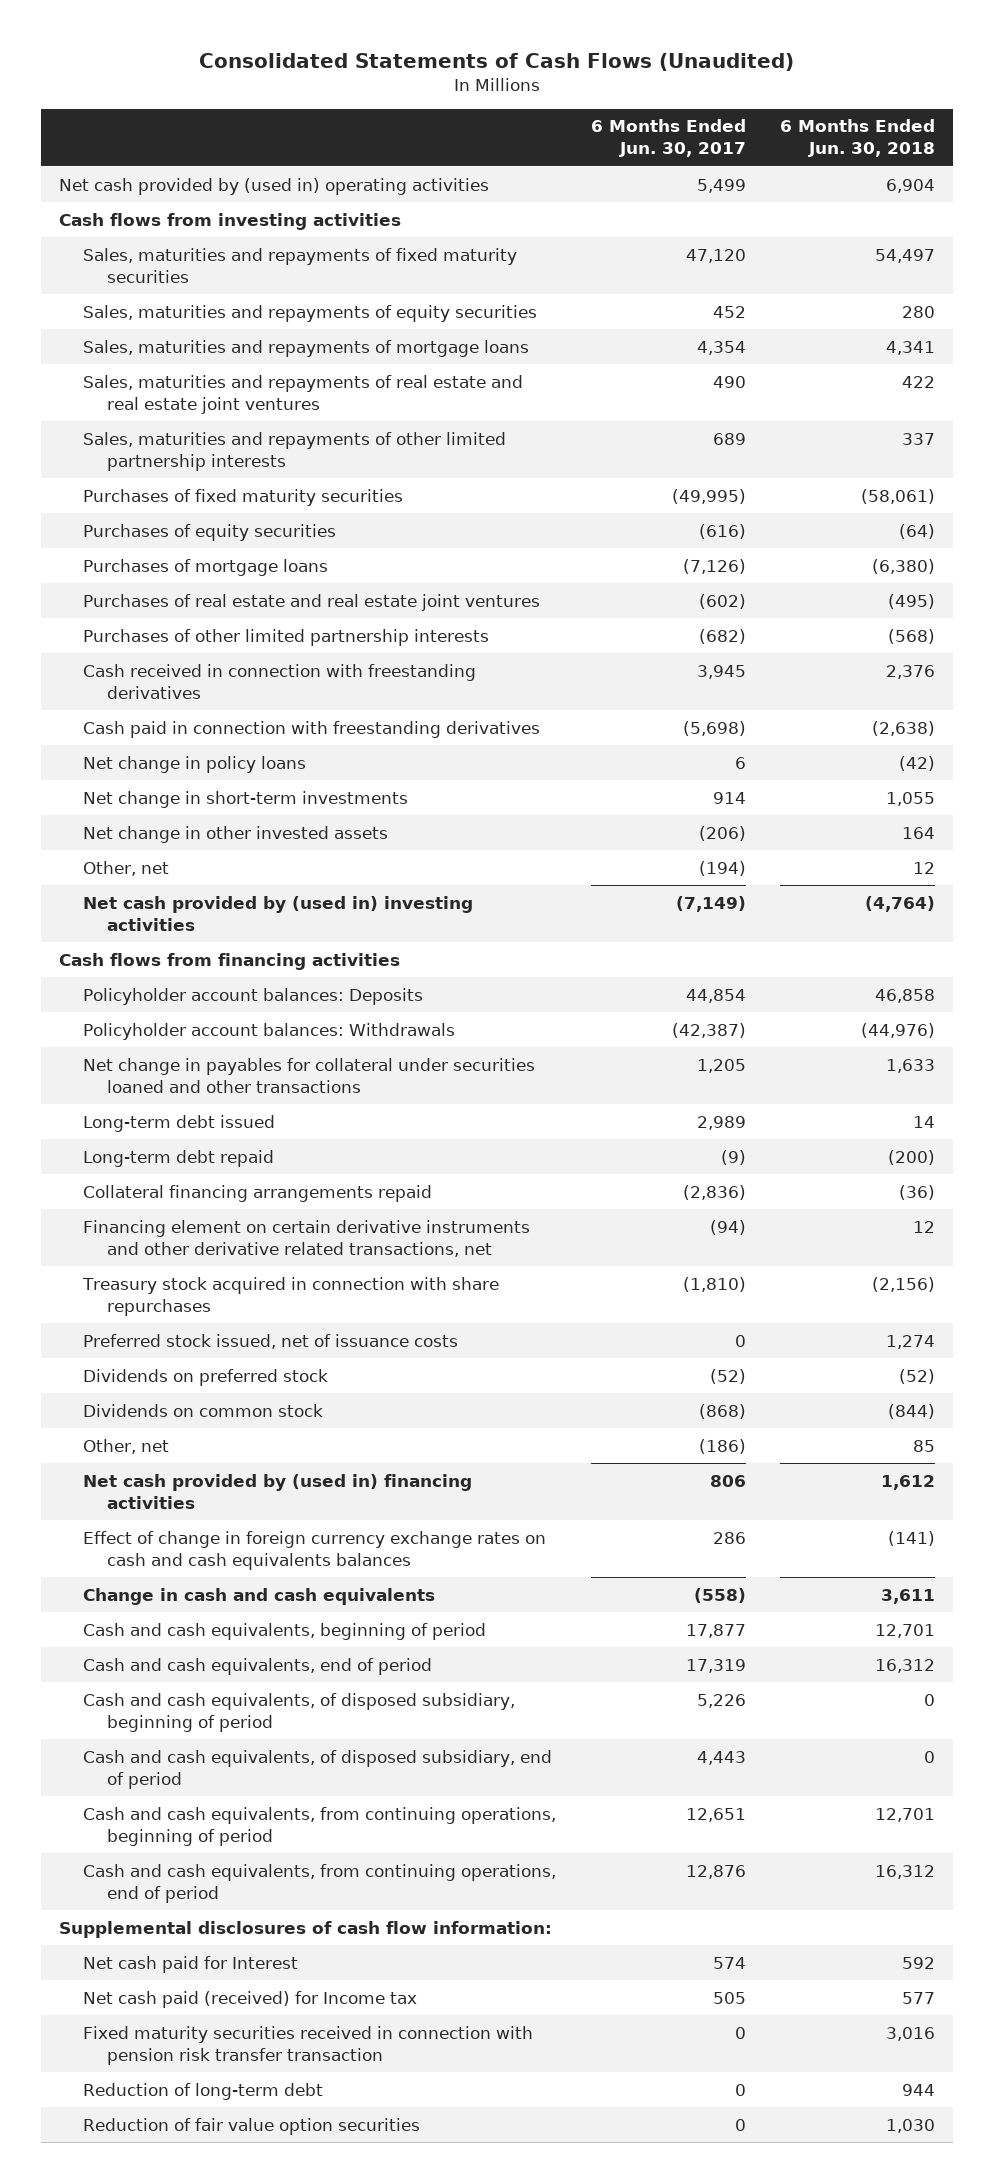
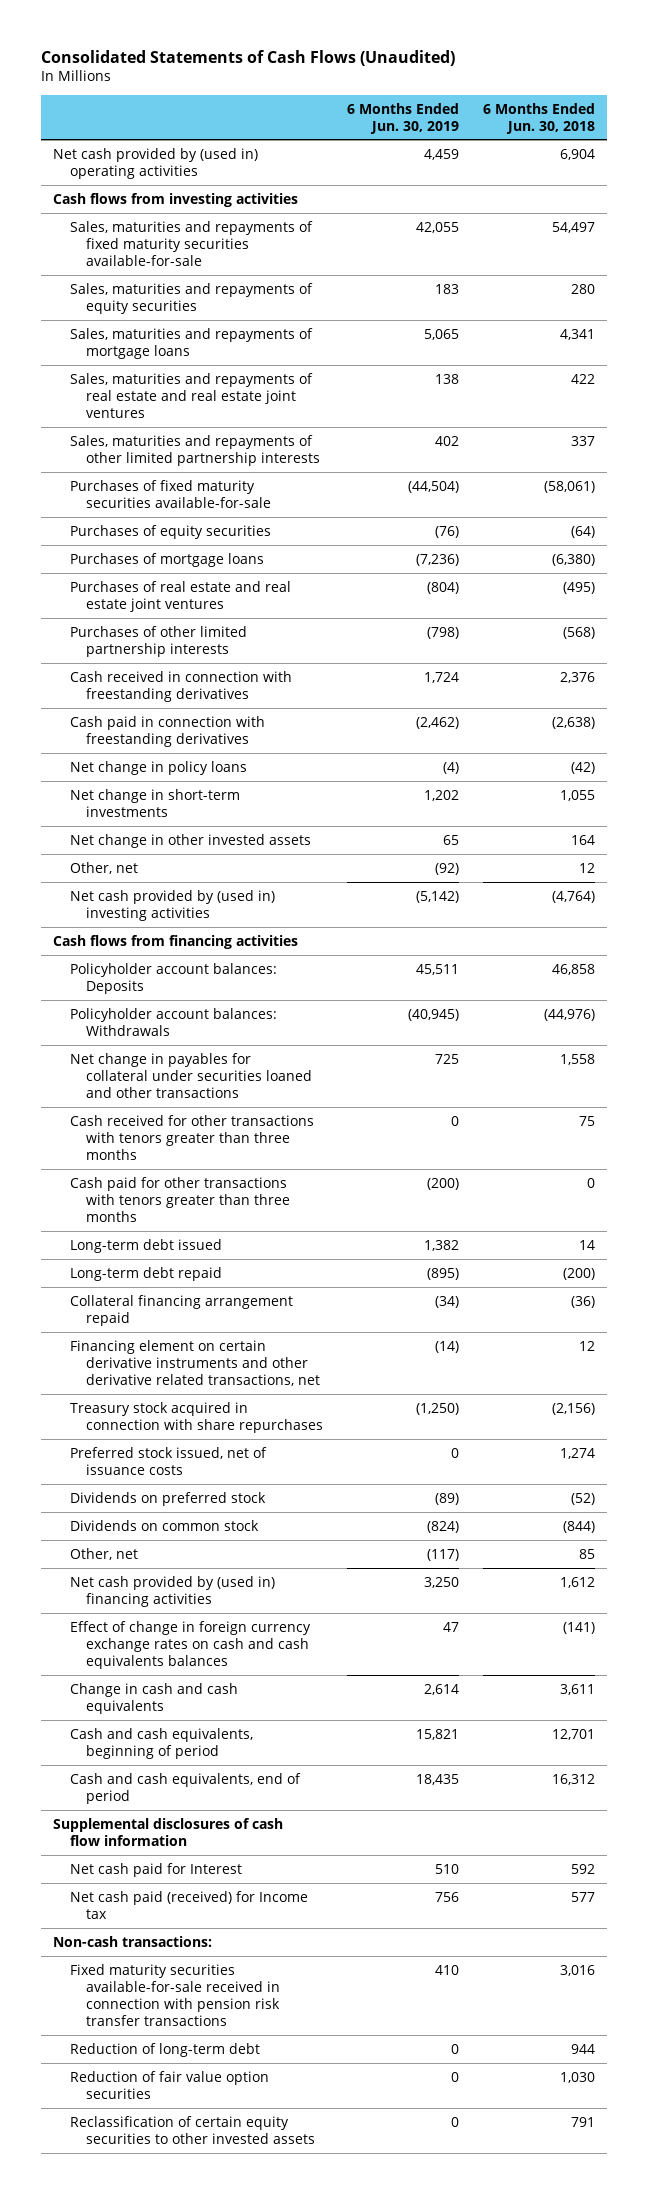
[590,119,746,158] 6 Months Ended Jun. 30, 2017 -> none
none -> [347,102,460,134] 6 Months Ended Jun. 30, 2019
[82,247,517,283] Sales, maturities and repayments of fixed maturity securities -> [69,220,313,266] Sales, maturities and repayments of fixed maturity securities available-for-sale
[82,488,403,506] Purchases of fixed maturity securities -> [69,479,272,508] Purchases of fixed maturity securities available-for-sale
[886,1058,936,1073] 1,633 -> [560,1053,596,1065] 1,558
none -> [69,1114,314,1160] Cash received for other transactions with tenors greater than three months
none -> [69,1176,291,1222] Cash paid for other transactions with tenors greater than three months
[82,1184,432,1202] Collateral financing arrangements repaid -> [69,1294,293,1326] Collateral financing arrangement repaid
[82,1692,515,1732] Cash and cash equivalents, of disposed subsidiary, beginning of period -> none
[82,1749,552,1789] Cash and cash equivalents, of disposed subsidiary, end of period -> none
[82,1806,556,1846] Cash and cash equivalents, from continuing operations, beginning of period -> none
[82,1863,556,1903] Cash and cash equivalents, from continuing operations, end of period -> none
[58,1920,552,1938] Supplemental disclosures of cash flow information: -> [53,1817,284,1846] Supplemental disclosures of cash flow information
none -> [53,1935,213,1947] Non-cash transactions:
[82,2025,533,2065] Fixed maturity securities received in connection with pension risk transfer transaction -> [69,1963,281,2026] Fixed maturity securities available-for-sale received in connection with pension risk transfer transactions
none -> [69,2115,316,2144] Reclassification of certain equity securities to other invested assets

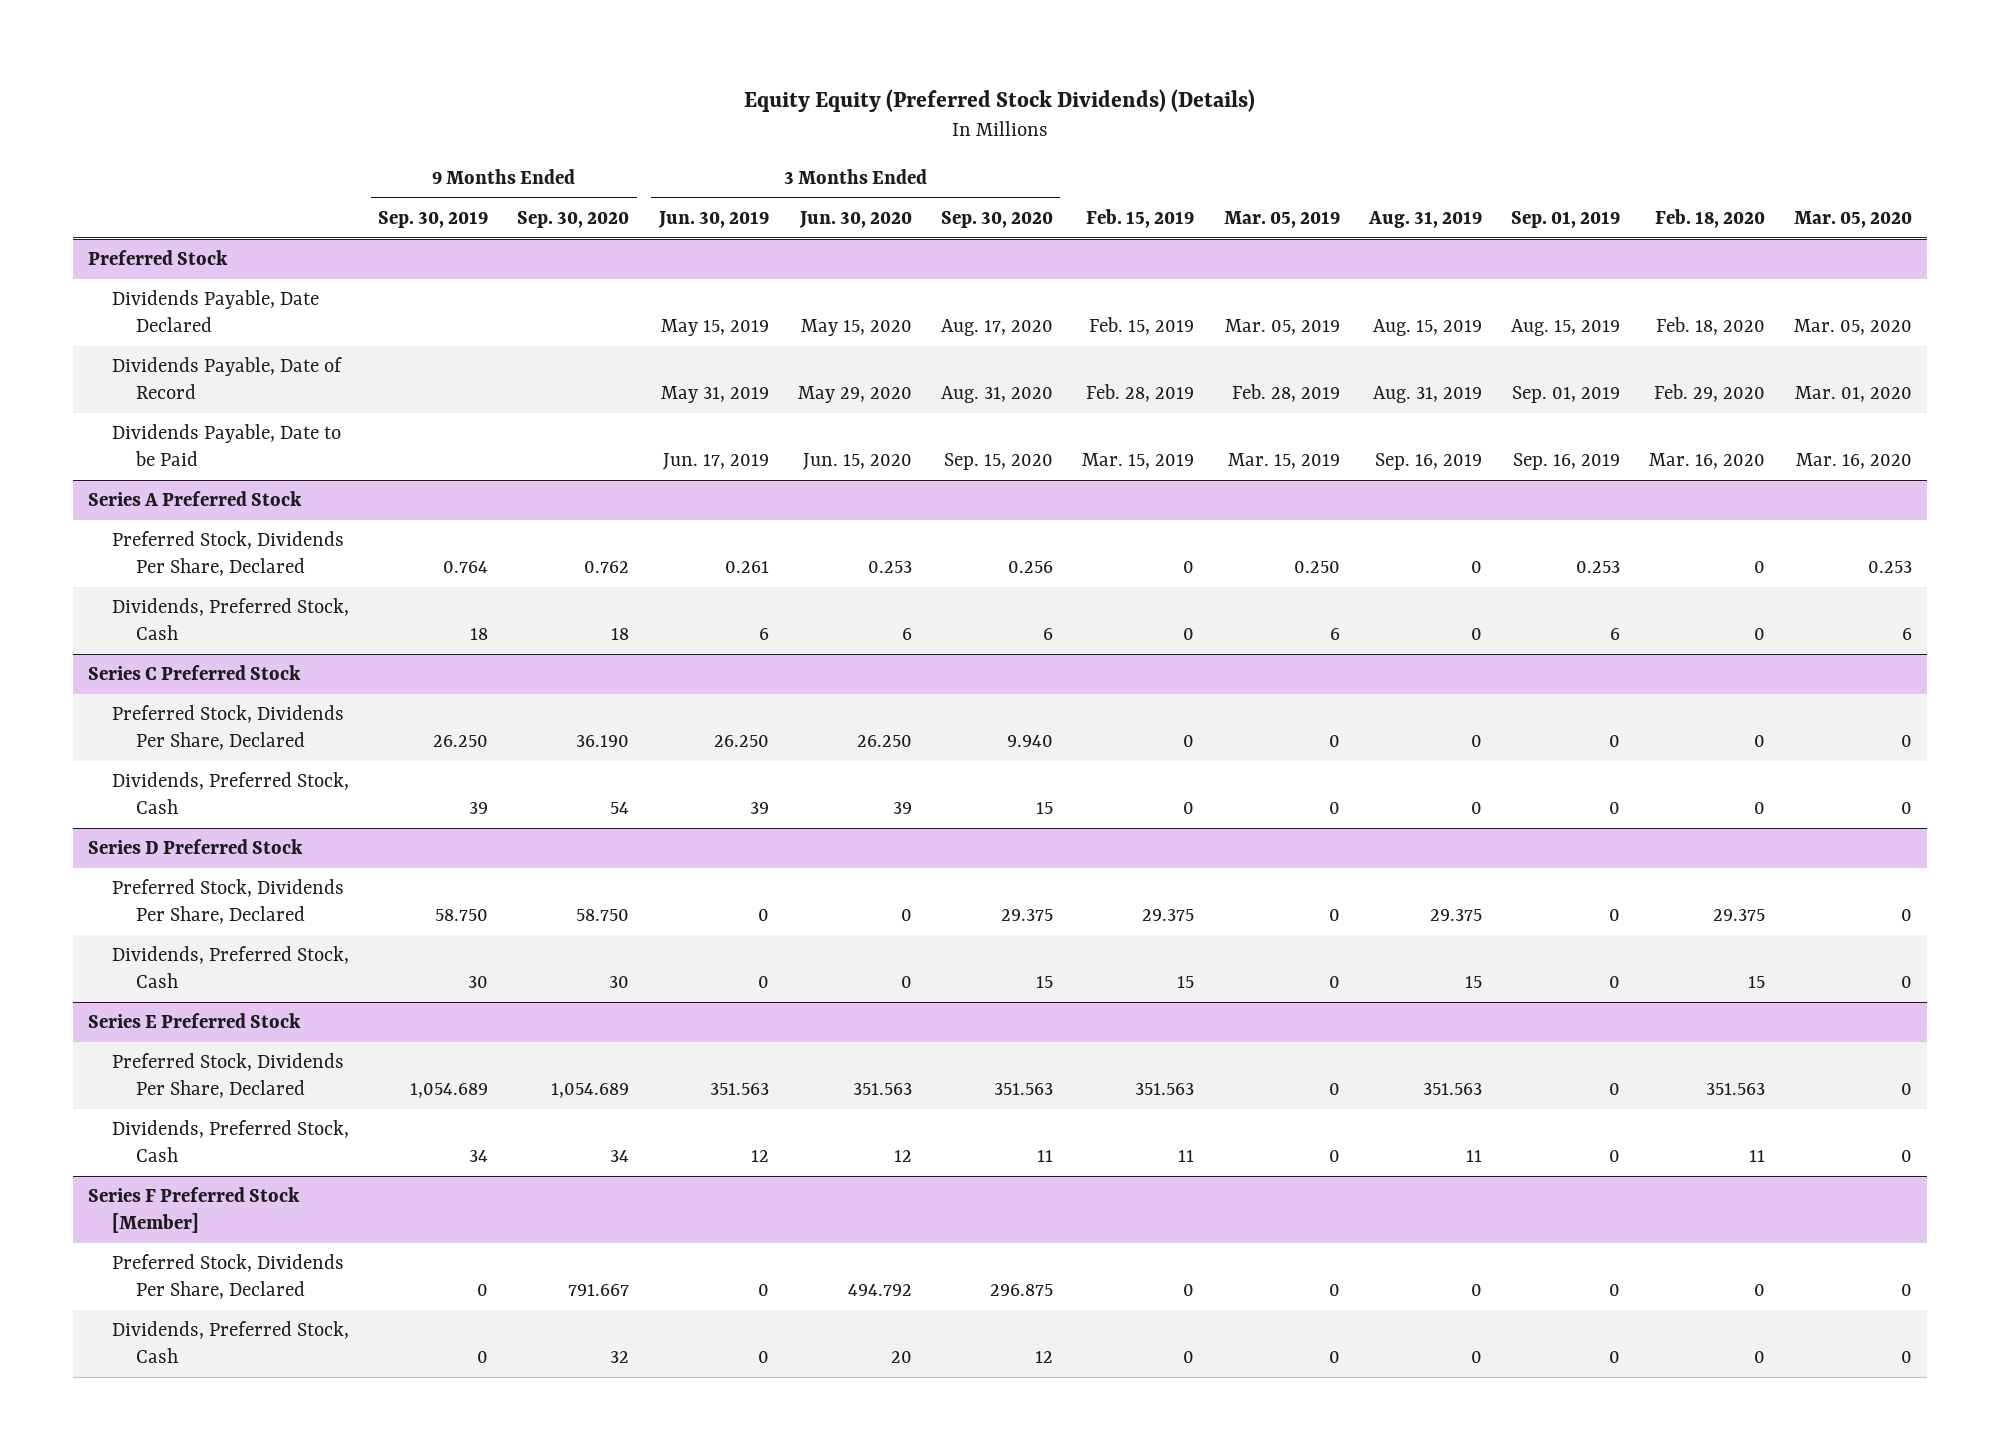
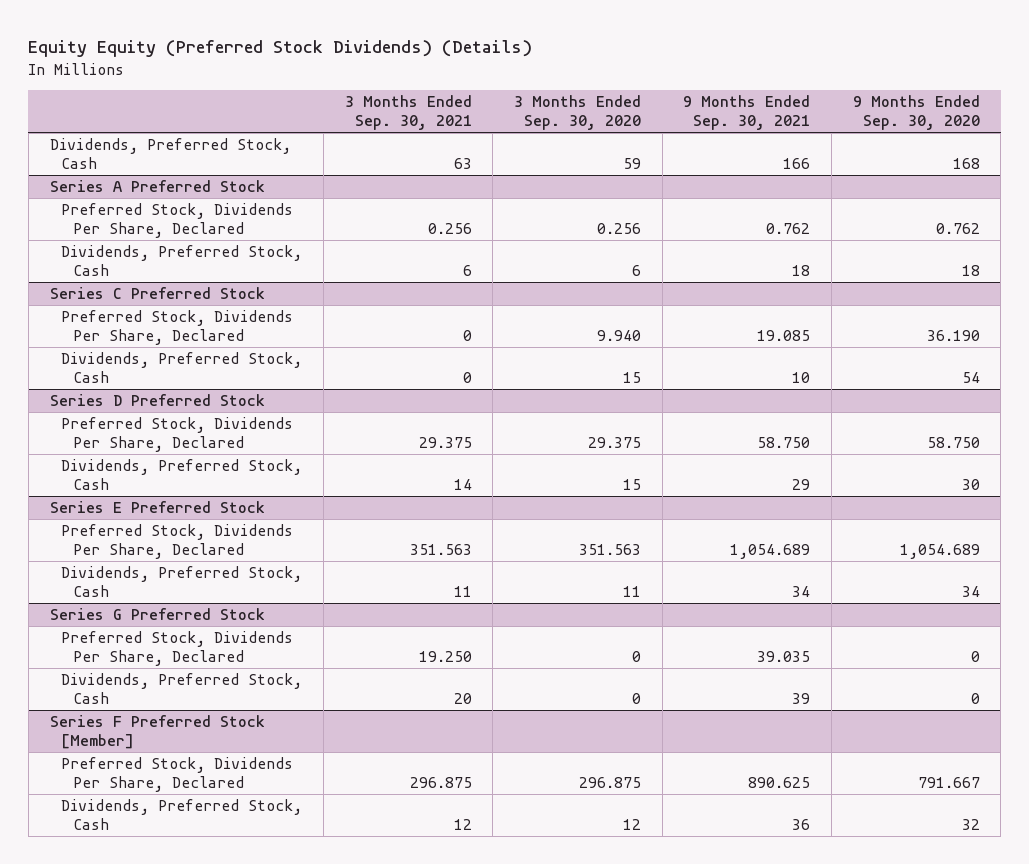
[378,210,489,228] Sep. 30, 2019 -> none
[657,210,769,228] Jun. 30, 2019 -> none
[798,210,912,228] Jun. 30, 2020 -> none
[1086,208,1195,228] Feb. 15, 2019 -> none
[1223,210,1340,228] Mar. 05, 2019 -> none
[1367,210,1482,228] Aug. 31, 2019 -> none
[1511,210,1621,228] Sep. 01, 2019 -> none
[1655,208,1766,228] Feb. 18, 2020 -> none
[1794,210,1913,228] Mar. 05, 2020 -> none
none -> [344,95,472,131] 3 Months Ended Sep. 30, 2021
none -> [683,95,811,131] 9 Months Ended Sep. 30, 2021
[87,250,228,266] Preferred Stock -> none
[111,290,319,332] Dividends Payable, Date Declared -> none
[111,357,342,399] Dividends Payable, Date of Record -> none
[111,424,341,466] Dividends Payable, Date to be Paid -> none
none -> [49,137,291,169] Dividends, Preferred Stock, Cash
none -> [49,607,265,620] Series G Preferred Stock
none -> [61,630,294,666] Preferred Stock, Dividends Per Share, Declared
none -> [61,672,303,704] Dividends, Preferred Stock, Cash

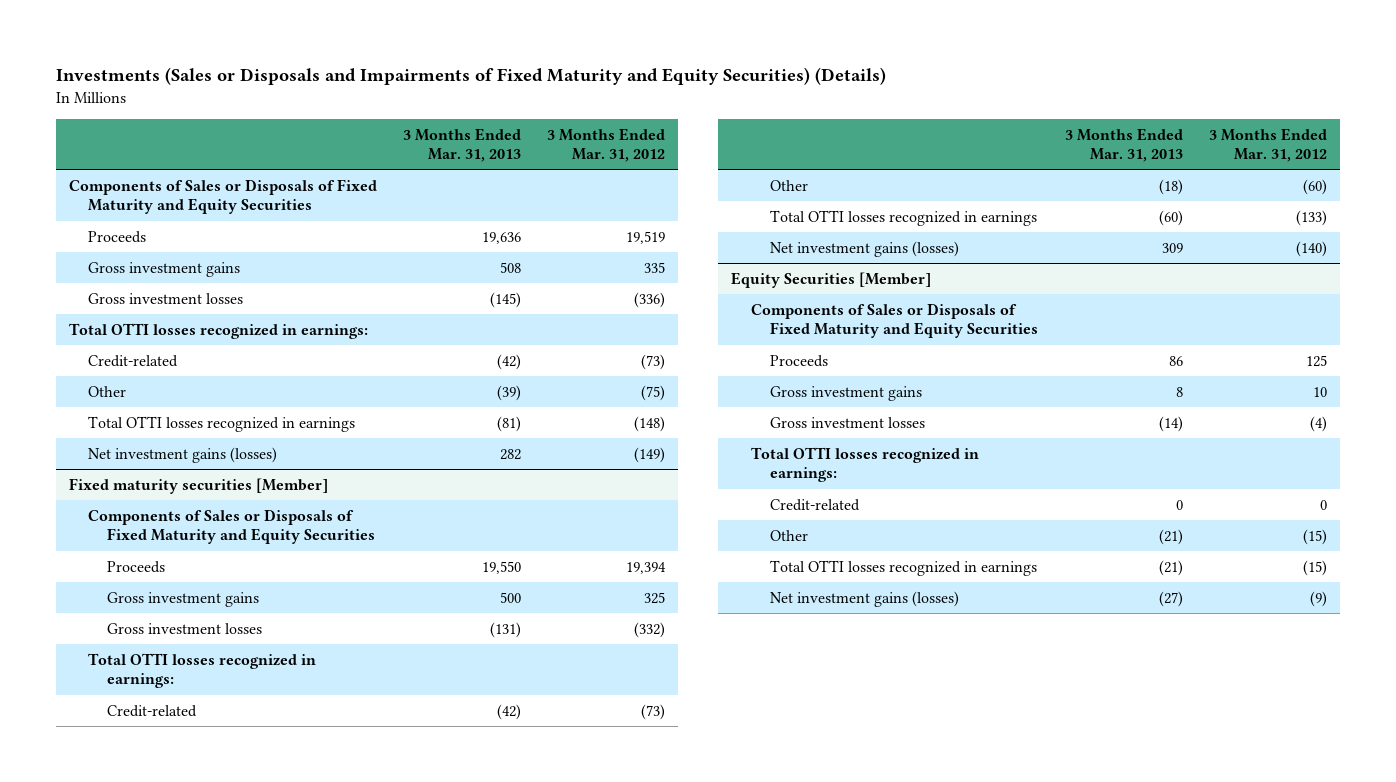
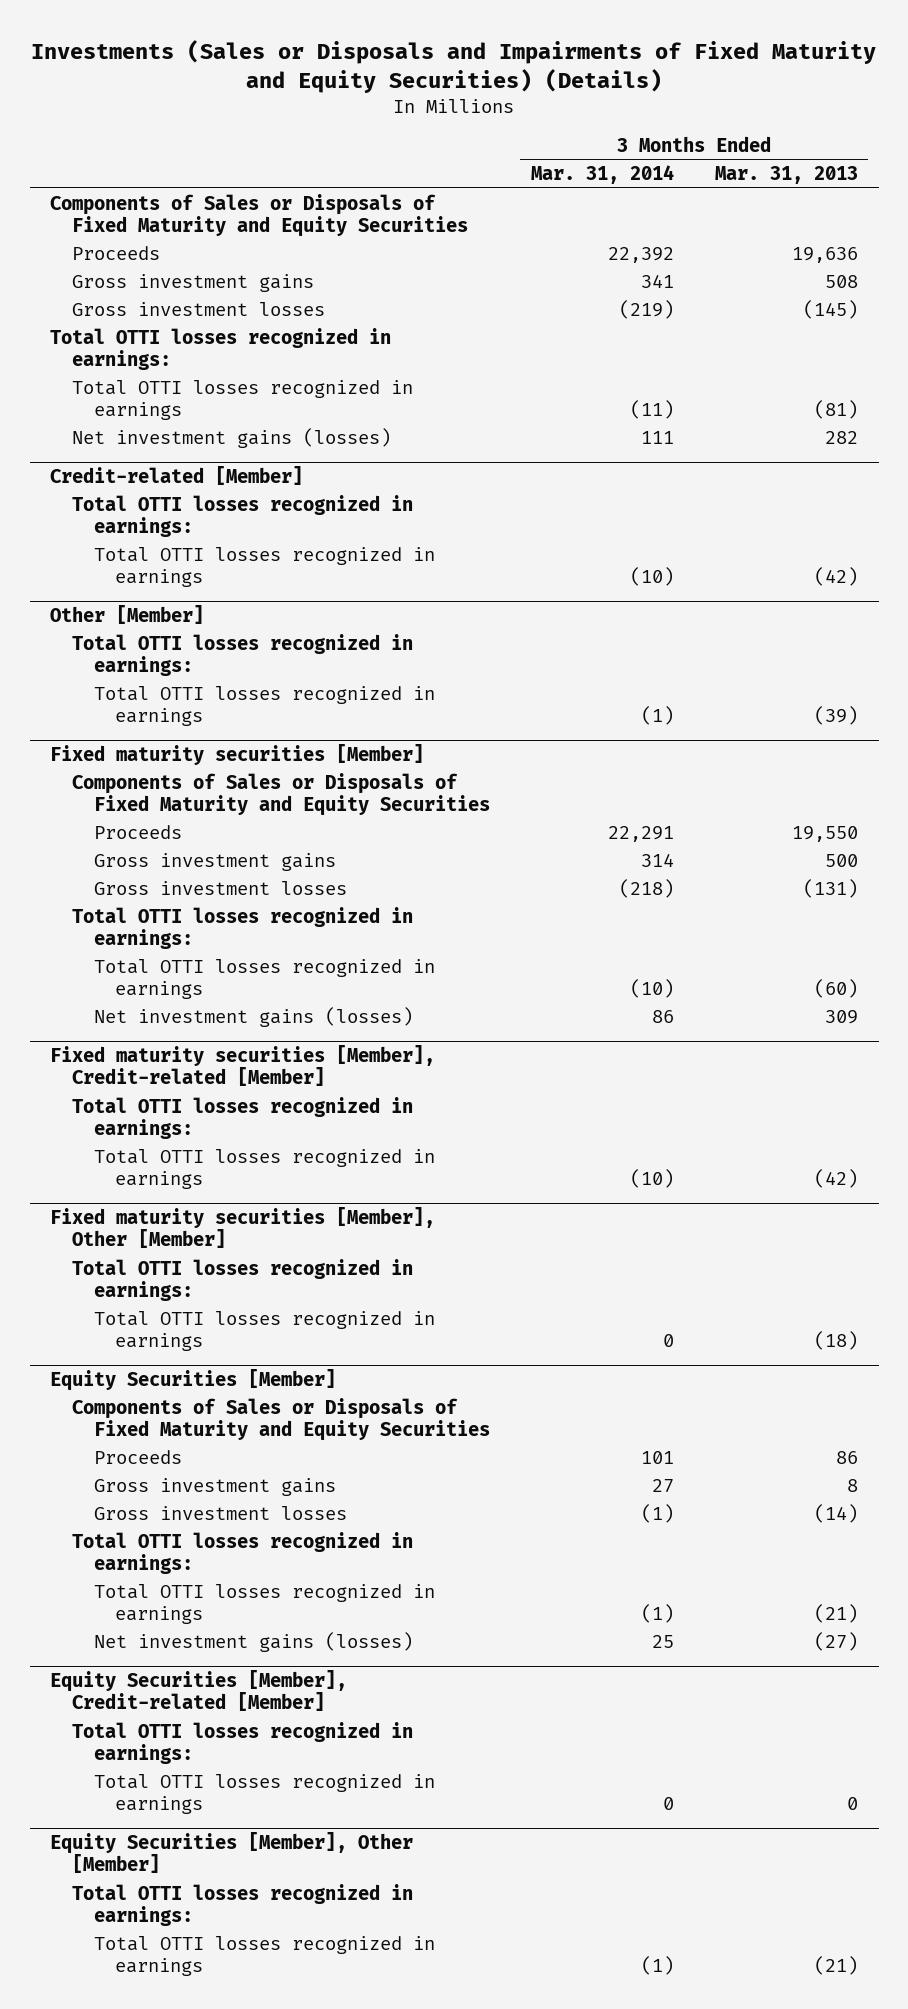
[546,127,665,162] 3 Months Ended Mar. 31, 2012 -> none
none -> [530,165,674,185] Mar. 31, 2014
[87,354,178,367] Credit-related -> none
[87,385,126,397] Other -> none
none -> [50,465,304,485] Credit-related [Member]
none -> [72,494,414,537] Total OTTI losses recognized in earnings:
none -> [93,546,435,587] Total OTTI losses recognized in earnings
none -> [50,604,205,624] Other [Member]
none -> [72,633,414,676] Total OTTI losses recognized in earnings:
none -> [93,685,435,726] Total OTTI losses recognized in earnings
[107,704,198,717] Credit-related -> none
[769,179,808,191] Other -> none
none -> [50,1044,436,1087] Fixed maturity securities [Member], Credit-related [Member]
none -> [72,1096,414,1139] Total OTTI losses recognized in earnings:
none -> [93,1148,435,1189] Total OTTI losses recognized in earnings
none -> [50,1206,436,1249] Fixed maturity securities [Member], Other [Member]
none -> [72,1258,414,1301] Total OTTI losses recognized in earnings:
none -> [93,1310,435,1351] Total OTTI losses recognized in earnings
[769,498,860,511] Credit-related -> none
[769,529,808,541] Other -> none
none -> [50,1669,348,1712] Equity Securities [Member], Credit-related [Member]
none -> [72,1721,414,1764] Total OTTI losses recognized in earnings:
none -> [93,1773,435,1814] Total OTTI losses recognized in earnings
none -> [50,1831,414,1874] Equity Securities [Member], Other [Member]
none -> [72,1883,414,1926] Total OTTI losses recognized in earnings:
none -> [93,1935,435,1976] Total OTTI losses recognized in earnings

